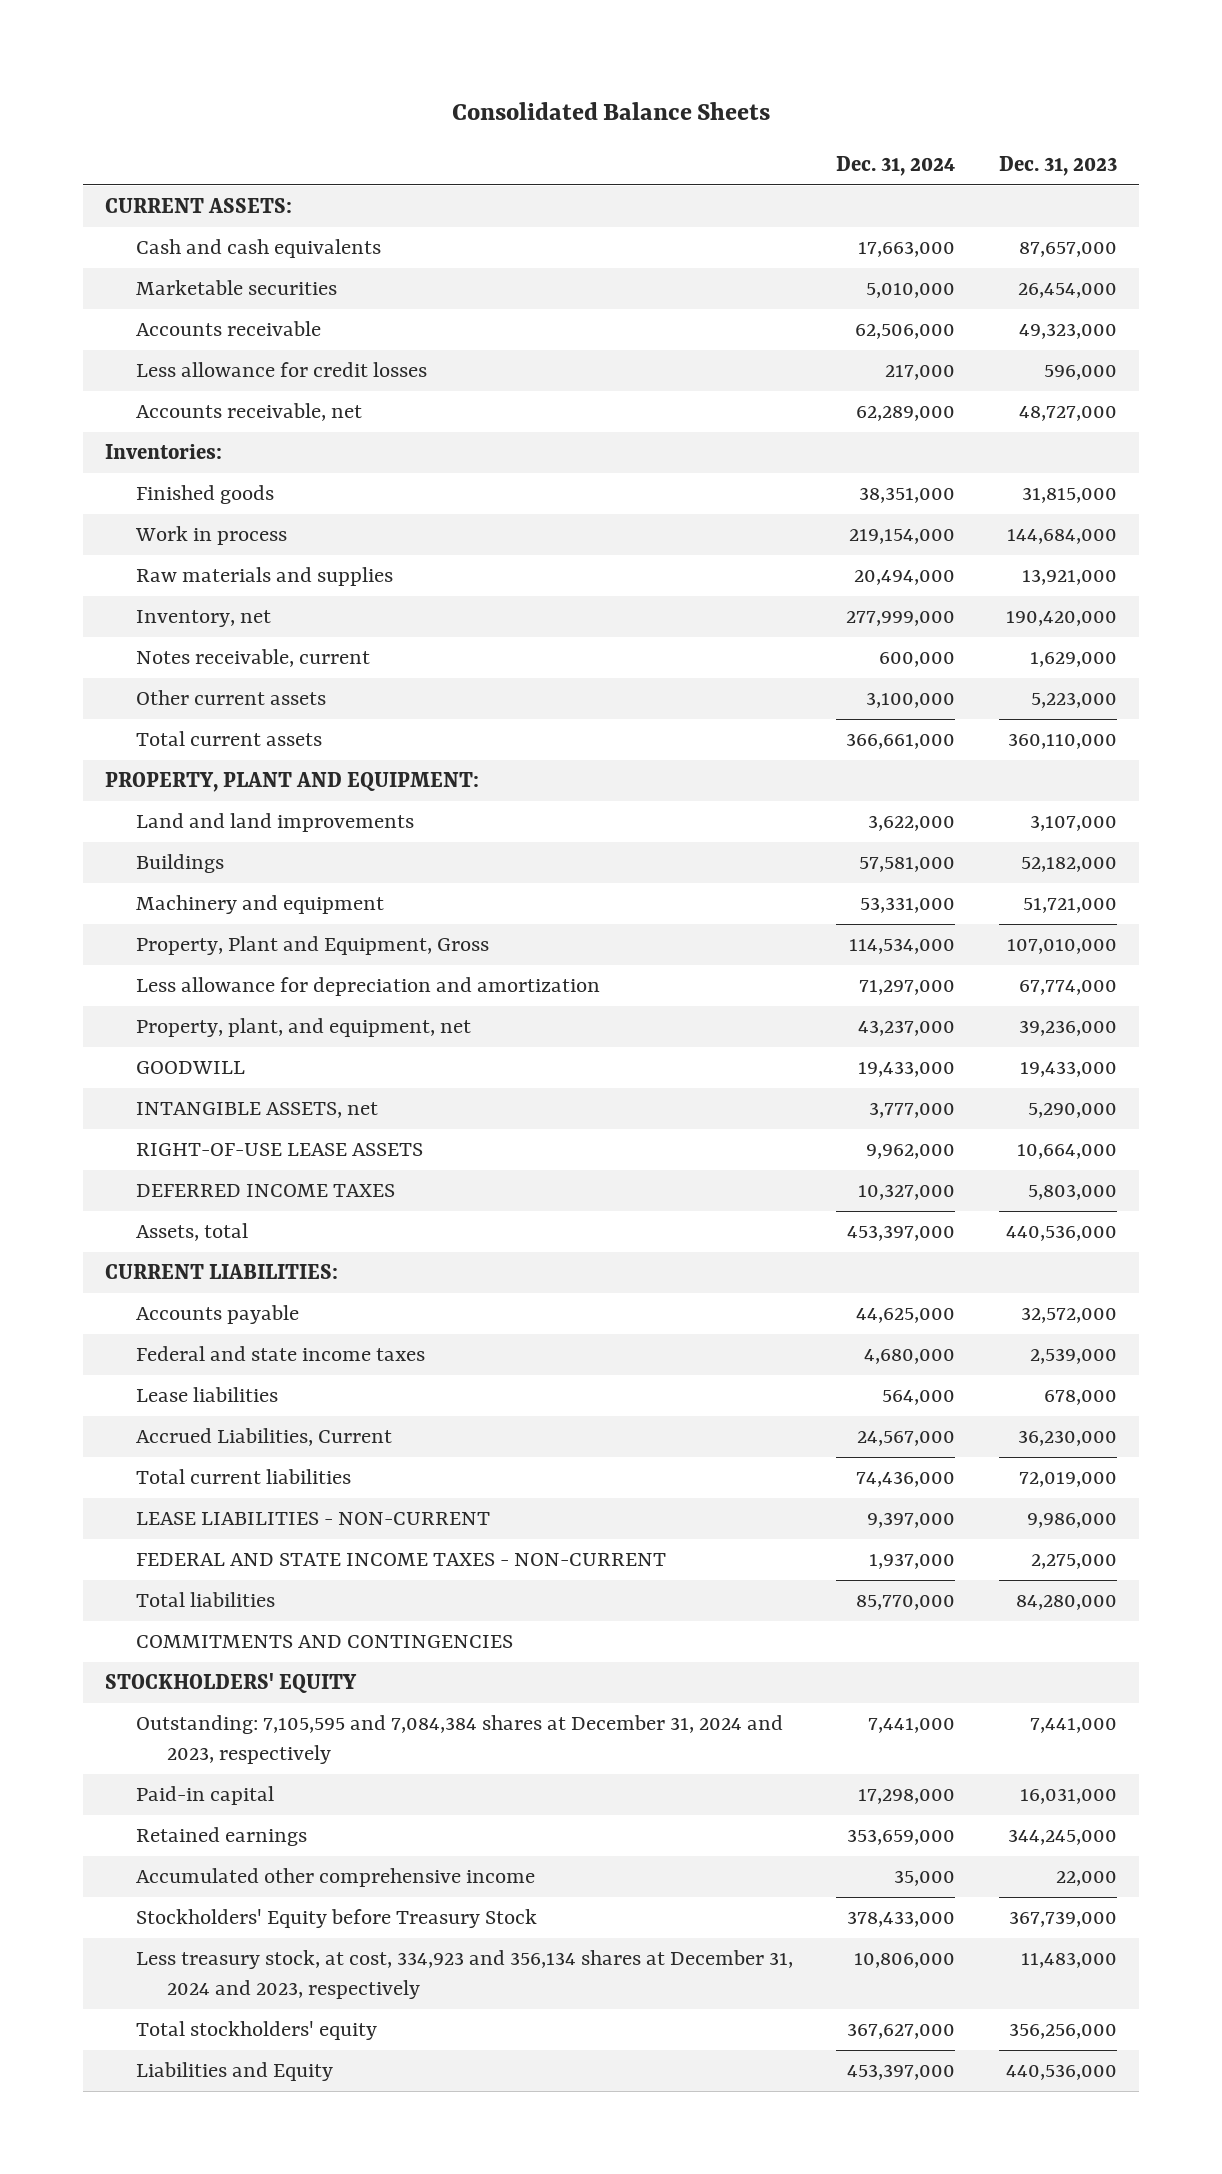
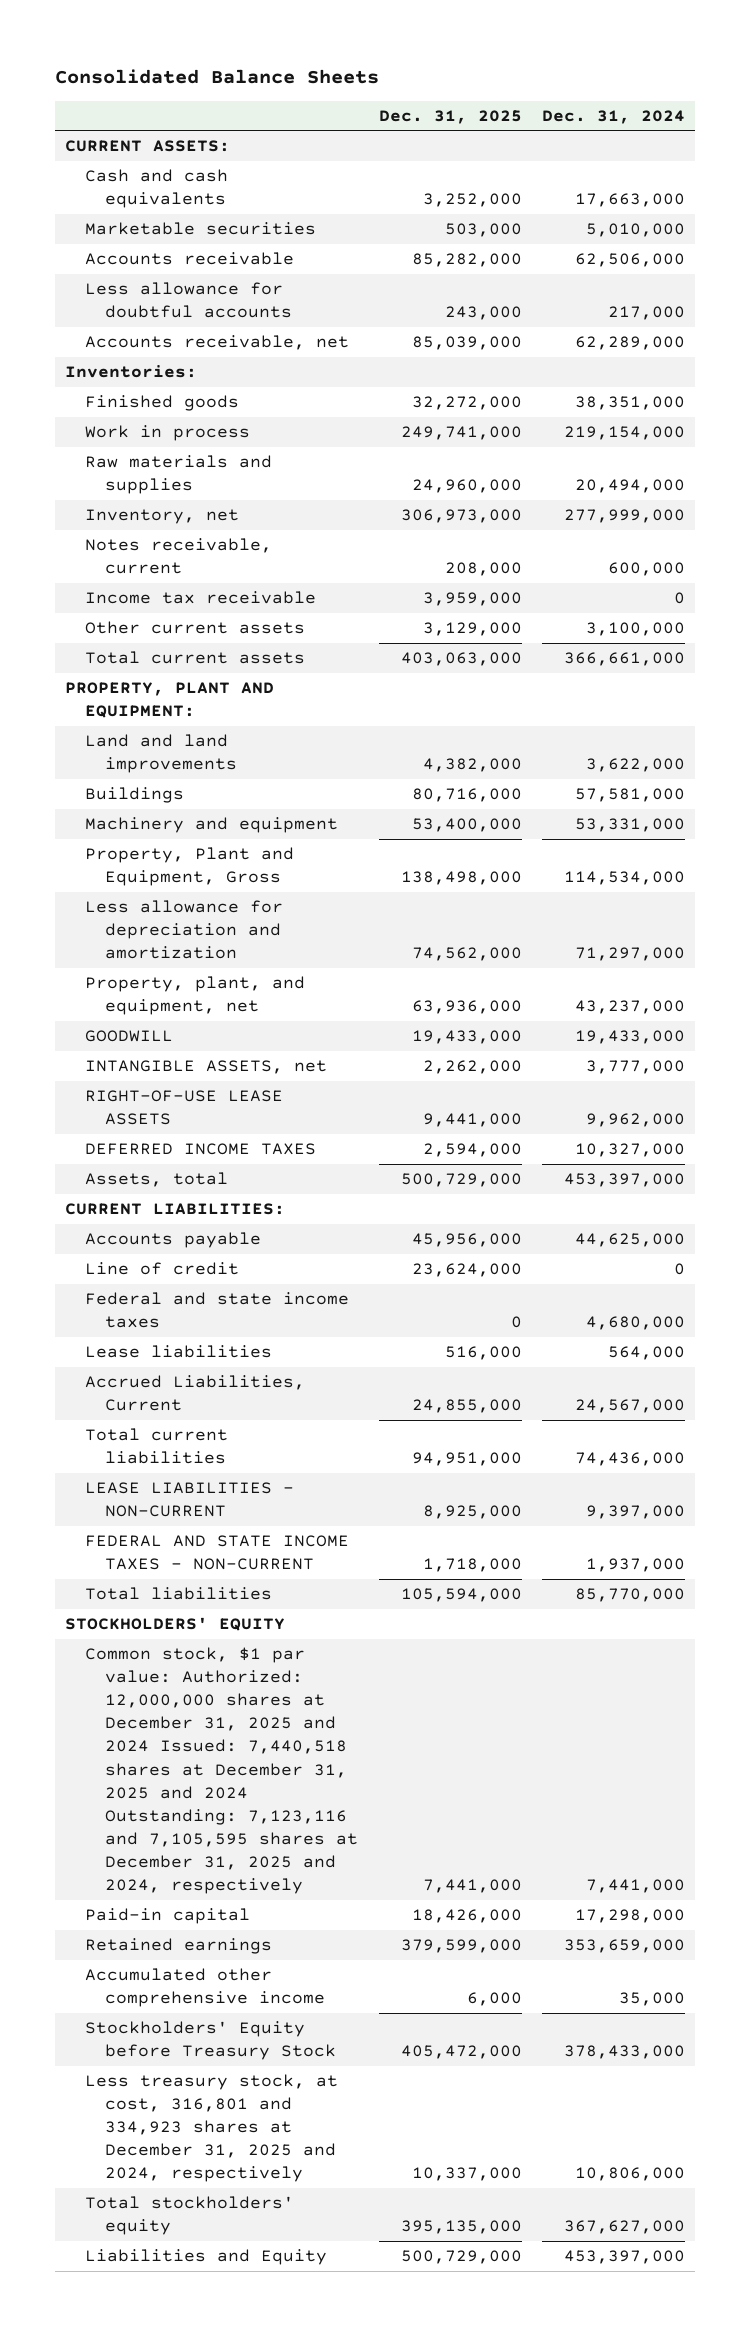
[999,156,1118,177] Dec. 31, 2023 -> none
none -> [378,109,522,124] Dec. 31, 2025
[135,362,427,378] Less allowance for credit losses -> [85,282,293,319] Less allowance for doubtful accounts
none -> [85,591,317,605] Income tax receivable
none -> [85,1262,240,1276] Line of credit
[135,1635,513,1649] COMMITMENTS AND CONTINGENCIES -> none
[135,1715,783,1765] Outstanding: 7,105,595 and 7,084,384 shares at December 31, 2024 and 2023, respectively -> [85,1647,359,1894] Common stock, $1 par value: Authorized: 12,000,000 shares at December 31, 2025 and 2024 Issued: 7,440,518 shares at December 31, 2025 and 2024 Outstanding: 7,123,116 and 7,105,595 shares at December 31, 2025 and 2024, respectively
[135,1950,793,2000] Less treasury stock, at cost, 334,923 and 356,134 shares at December 31, 2024 and 2023, respectively -> [85,2074,339,2183] Less treasury stock, at cost, 316,801 and 334,923 shares at December 31, 2025 and 2024, respectively

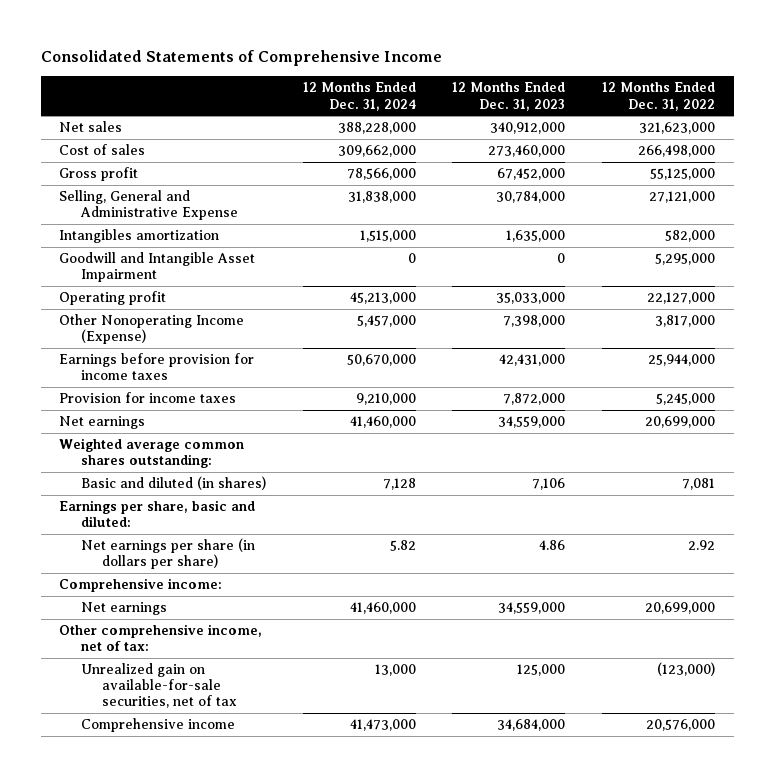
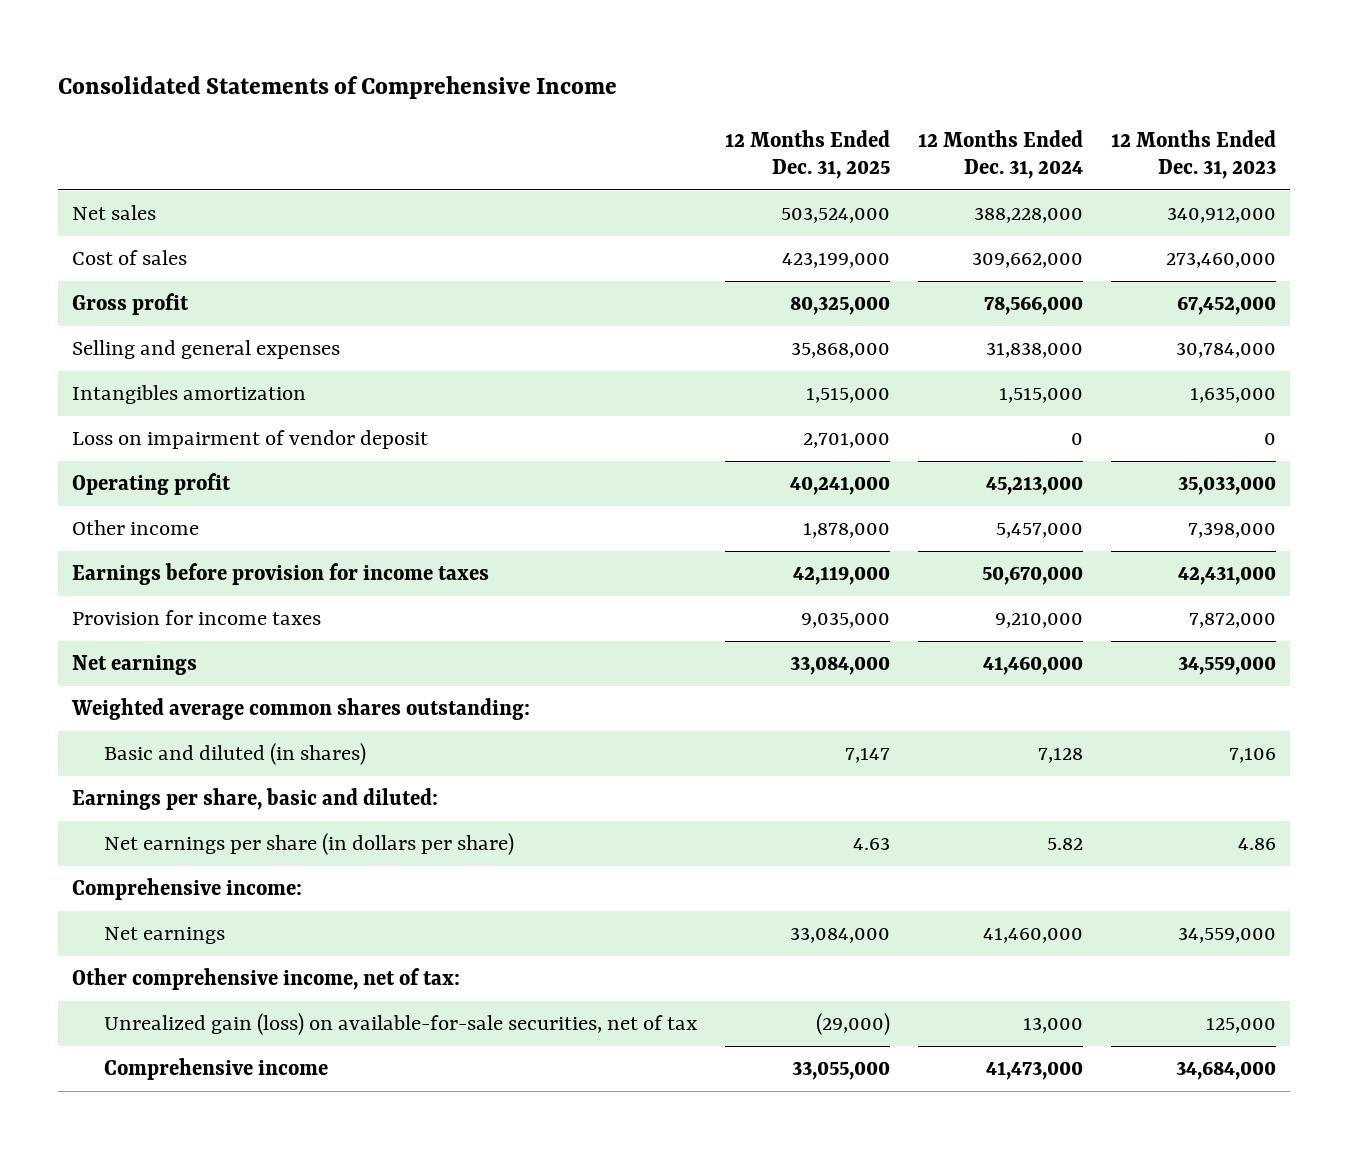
[602,82,716,111] 12 Months Ended Dec. 31, 2022 -> none
none -> [725,129,891,180] 12 Months Ended Dec. 31, 2025
[59,190,238,221] Selling, General and Administrative Expense -> [72,340,341,360] Selling and general expenses
[59,252,256,283] Goodwill and Intangible Asset Impairment -> none
none -> [72,430,429,450] Loss on impairment of vendor deposit
[59,314,245,345] Other Nonoperating Income (Expense) -> [72,520,200,536] Other income
[80,663,238,709] Unrealized gain on available-for-sale securities, net of tax -> [104,1013,698,1036] Unrealized gain (loss) on available-for-sale securities, net of tax

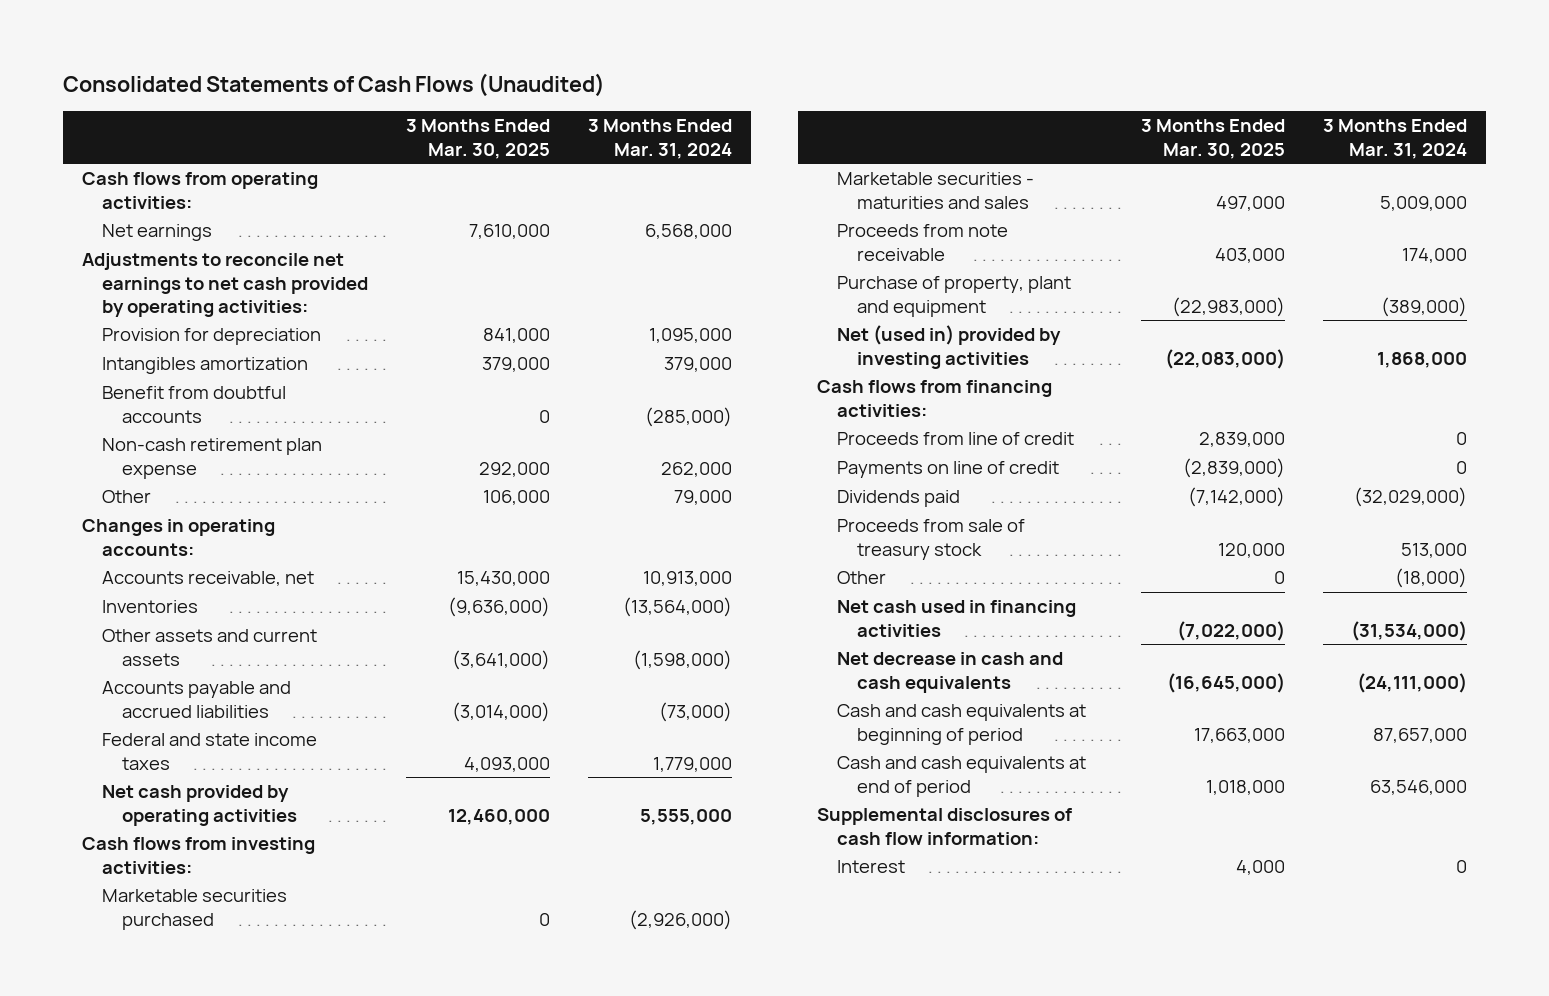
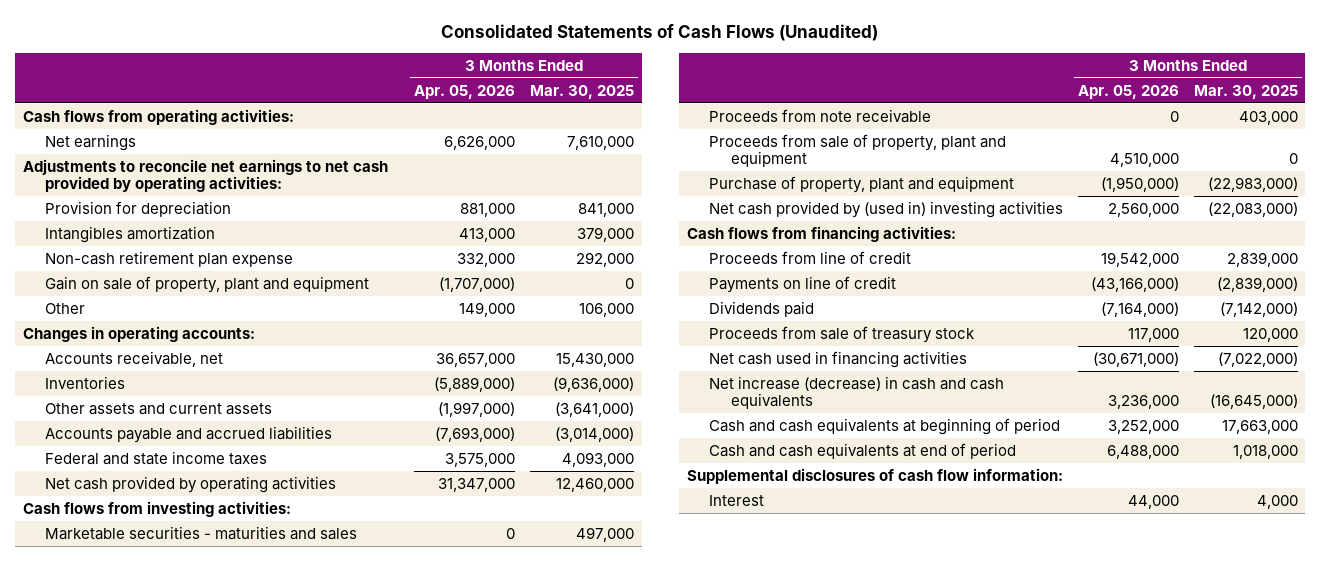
[588,119,733,159] 3 Months Ended Mar. 31, 2024 -> none
none -> [414,84,516,99] Apr. 05, 2026
[102,386,287,423] Benefit from doubtful accounts -> none
none -> [44,275,369,293] Gain on sale of property, plant and equipment
[102,889,288,930] Marketable securities purchased -> none
none -> [708,133,1006,167] Proceeds from sale of property, plant and equipment
[836,325,1061,369] Net (used in) provided by investing activities -> [708,200,1063,218] Net cash provided by (used in) investing activities
[836,571,886,585] Other -> none
[836,652,1063,693] Net decrease in cash and cash equivalents -> [708,375,1004,409] Net increase (decrease) in cash and cash equivalents

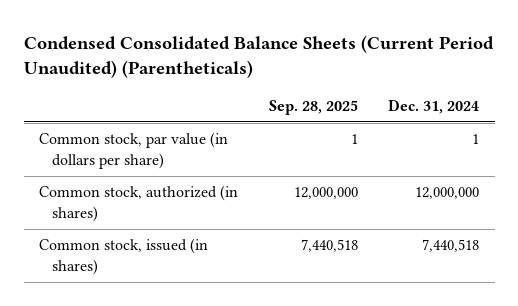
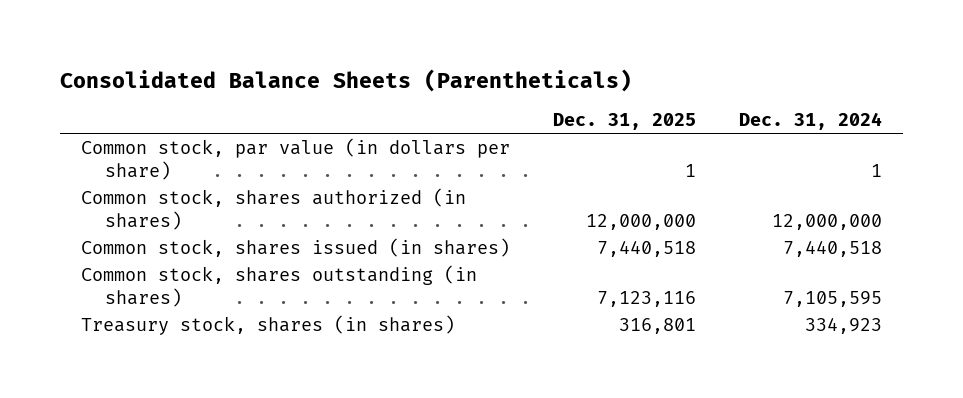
[23,34,494,78] Condensed Consolidated Balance Sheets (Current Period Unaudited) (Parentheticals) -> [59,69,632,93] Consolidated Balance Sheets (Parentheticals)
[268,99,358,115] Sep. 28, 2025 -> none
none -> [552,113,696,131] Dec. 31, 2025
[38,185,238,222] Common stock, authorized (in shares) -> [81,187,467,230] Common stock, shares authorized (in shares)
[38,238,208,275] Common stock, issued (in shares) -> [81,237,511,257] Common stock, shares issued (in shares)
none -> [81,264,478,307] Common stock, shares outstanding (in shares)
none -> [81,314,456,335] Treasury stock, shares (in shares)

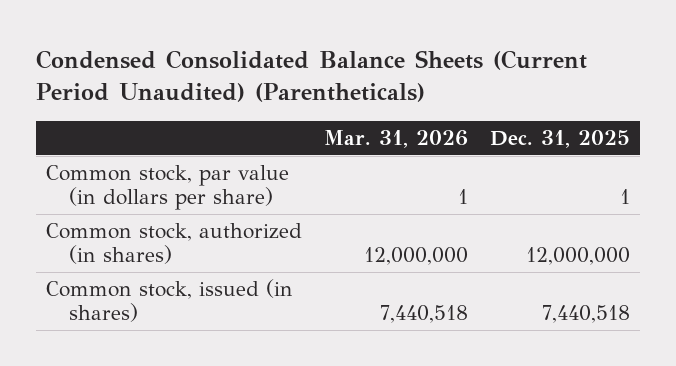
[59,69,632,93] Consolidated Balance Sheets (Parentheticals) -> [35,49,587,103] Condensed Consolidated Balance Sheets (Current Period Unaudited) (Parentheticals)
[738,112,882,131] Dec. 31, 2024 -> none
none -> [323,130,468,149] Mar. 31, 2026
[81,264,478,307] Common stock, shares outstanding (in shares) -> none
[81,314,456,335] Treasury stock, shares (in shares) -> none
[81,187,467,230] Common stock, shares authorized (in shares) -> [46,222,303,265] Common stock, authorized (in shares)
[81,237,511,257] Common stock, shares issued (in shares) -> [46,278,294,323] Common stock, issued (in shares)

